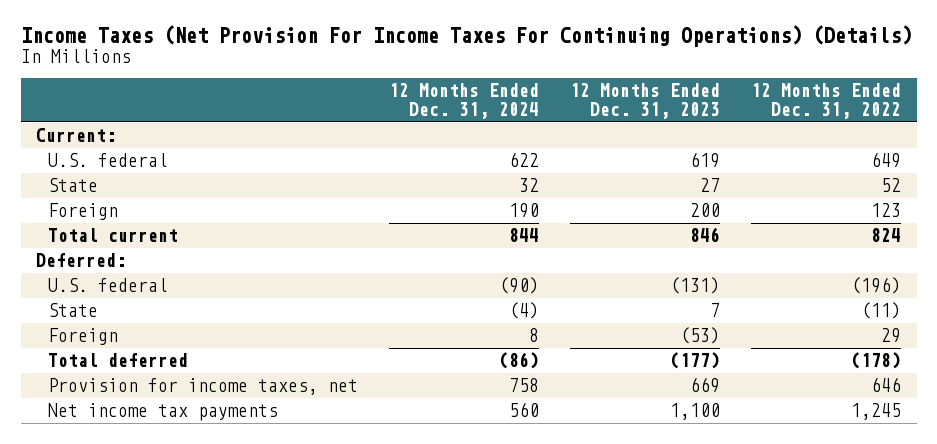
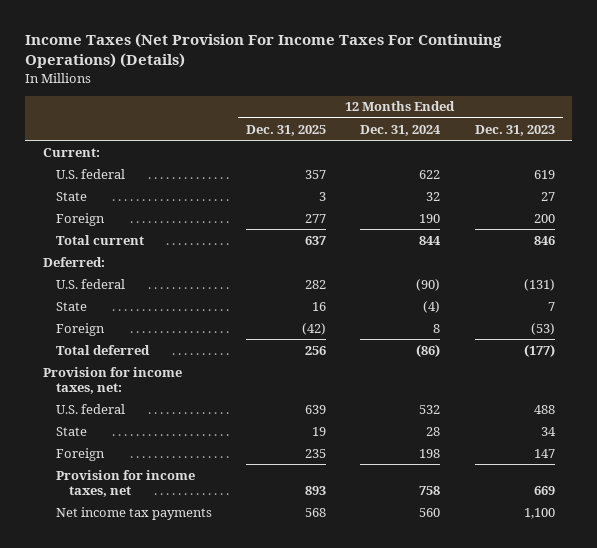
[751,83,902,119] 12 Months Ended Dec. 31, 2022 -> none
none -> [246,124,327,136] Dec. 31, 2025
none -> [42,366,182,394] Provision for income taxes, net:
none -> [55,403,125,414] U.S. federal
none -> [55,426,87,436] State
none -> [55,447,105,461] Foreign

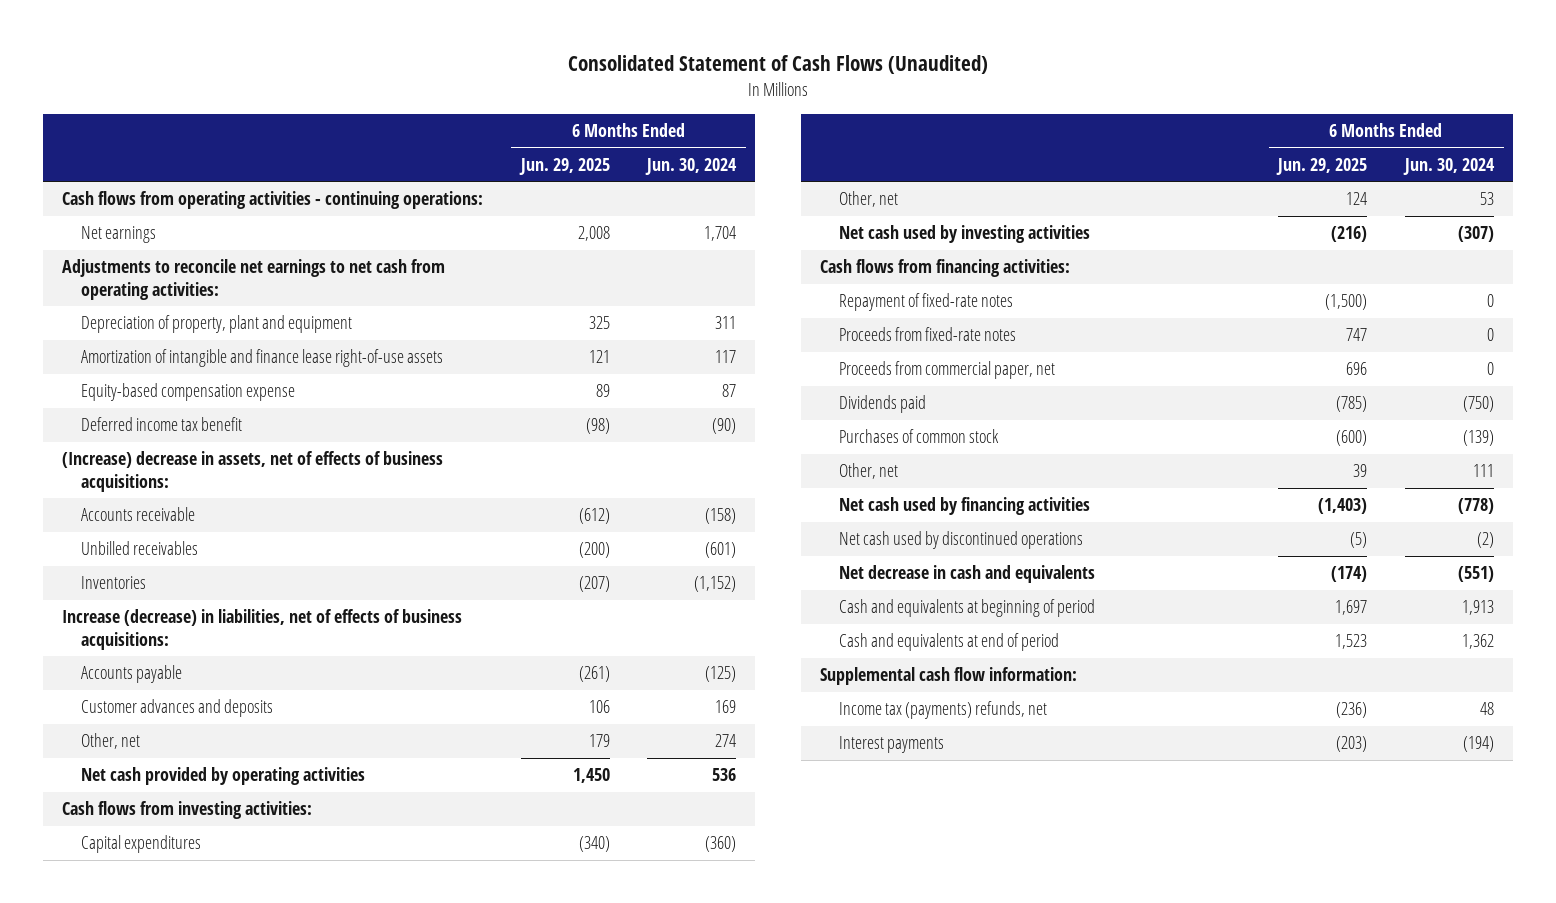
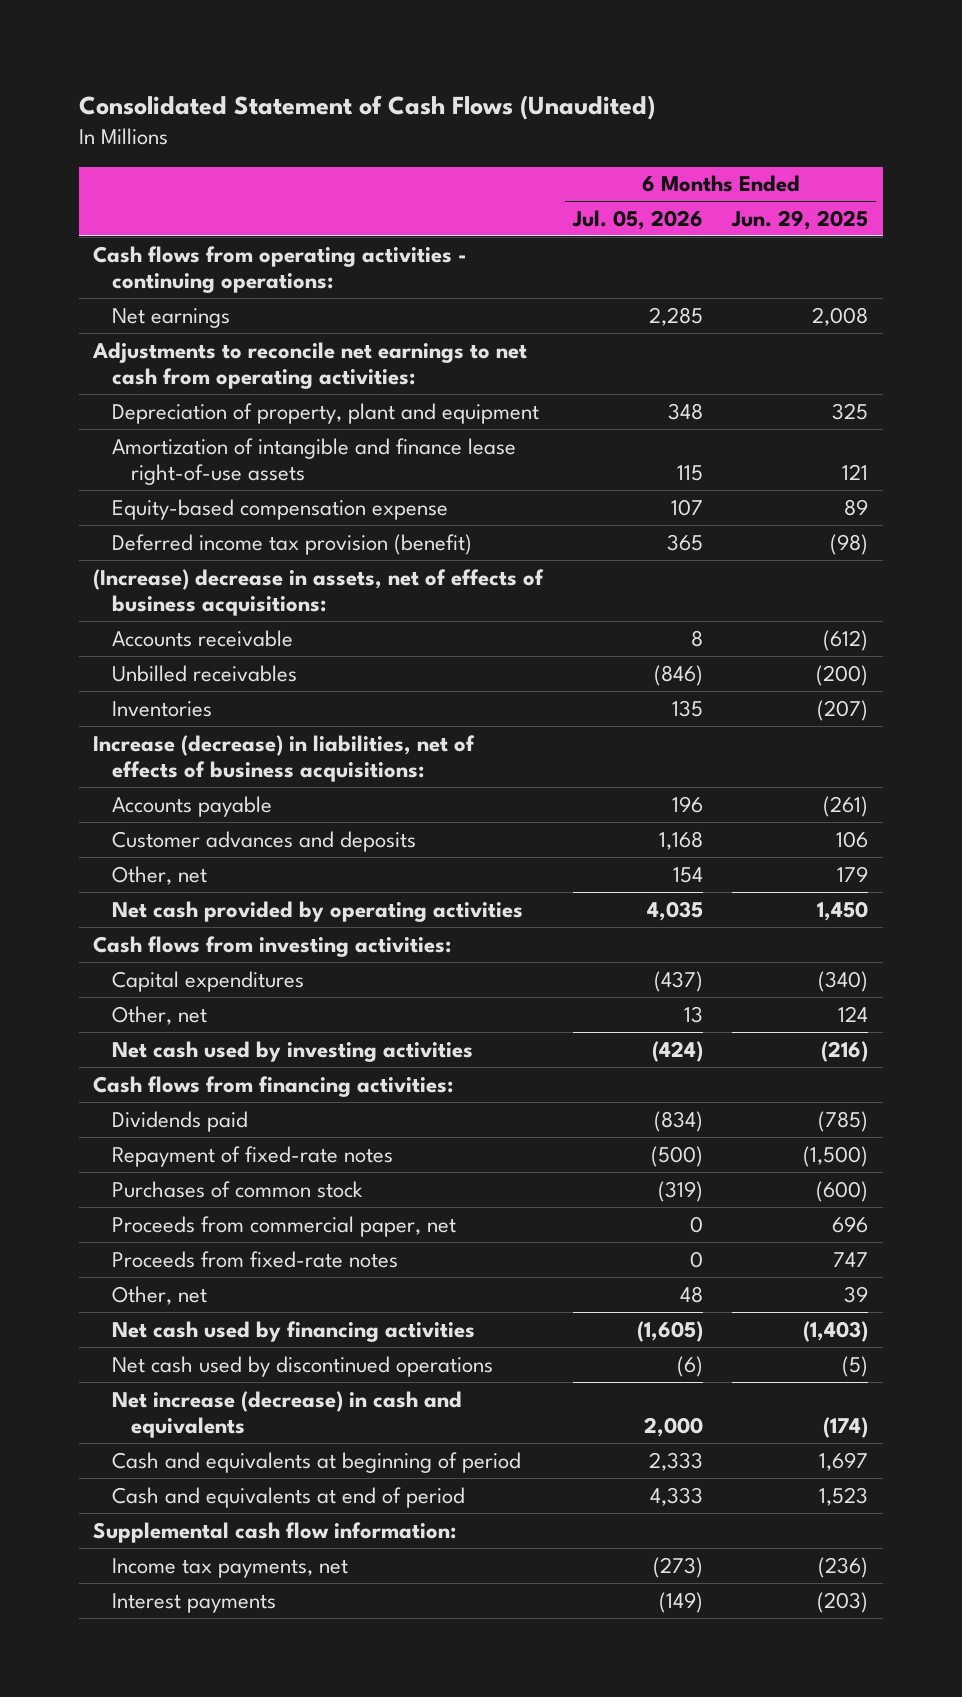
[645,157,738,175] Jun. 30, 2024 -> none
none -> [571,209,703,230] Jul. 05, 2026
[81,417,243,432] Deferred income tax benefit -> [112,533,473,555] Deferred income tax provision (benefit)
[838,293,1013,312] Repayment of fixed-rate notes -> [112,1145,394,1167] Repayment of fixed-rate notes
[838,361,1055,380] Proceeds from commercial paper, net -> [112,1215,457,1237] Proceeds from commercial paper, net
[838,327,1016,342] Proceeds from fixed-rate notes -> [112,1250,399,1268] Proceeds from fixed-rate notes
[838,565,1095,584] Net decrease in cash and equivalents -> [112,1390,463,1438] Net increase (decrease) in cash and equivalents
[838,701,1047,720] Income tax (payments) refunds, net -> [112,1557,349,1578] Income tax payments, net

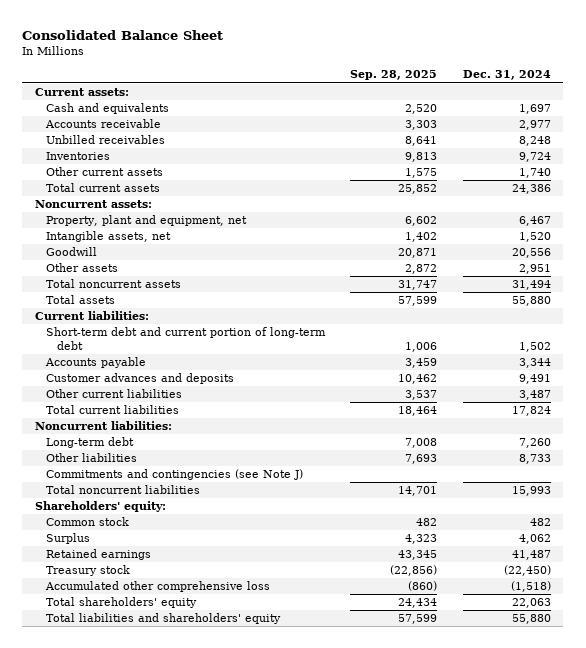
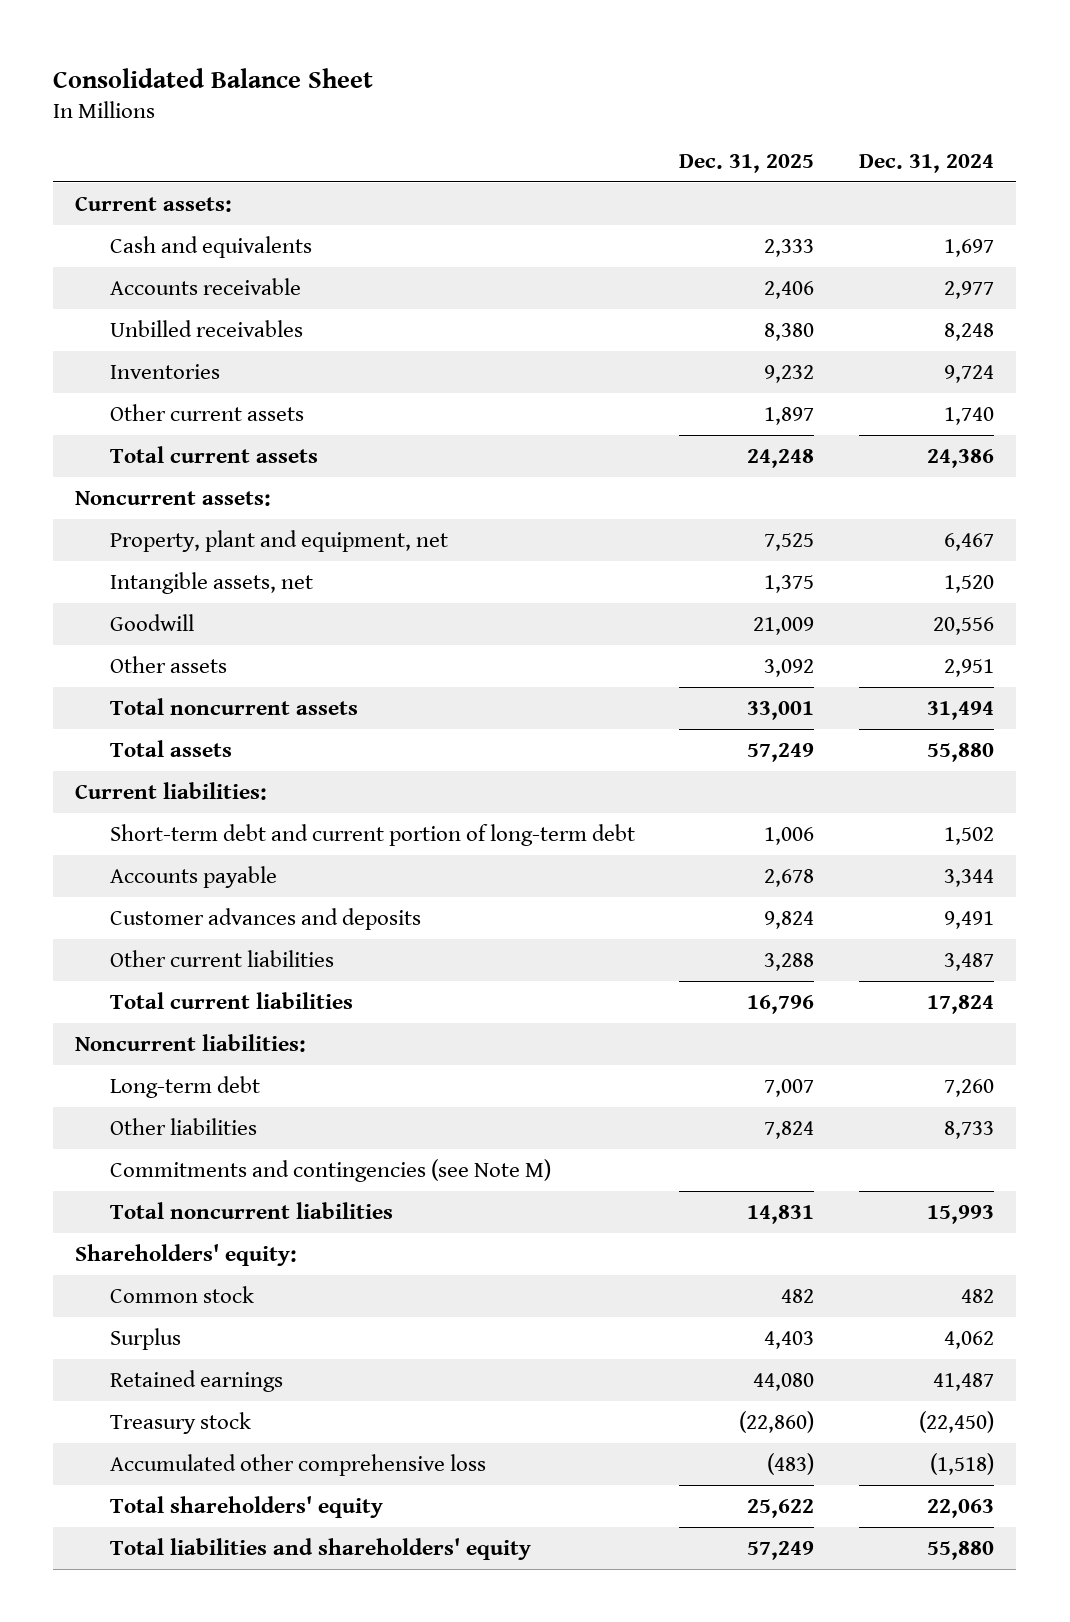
[350,70,438,81] Sep. 28, 2025 -> none
none -> [679,153,815,173] Dec. 31, 2025
[46,469,304,481] Commitments and contingencies (see Note J) -> [109,1158,551,1182] Commitments and contingencies (see Note M)

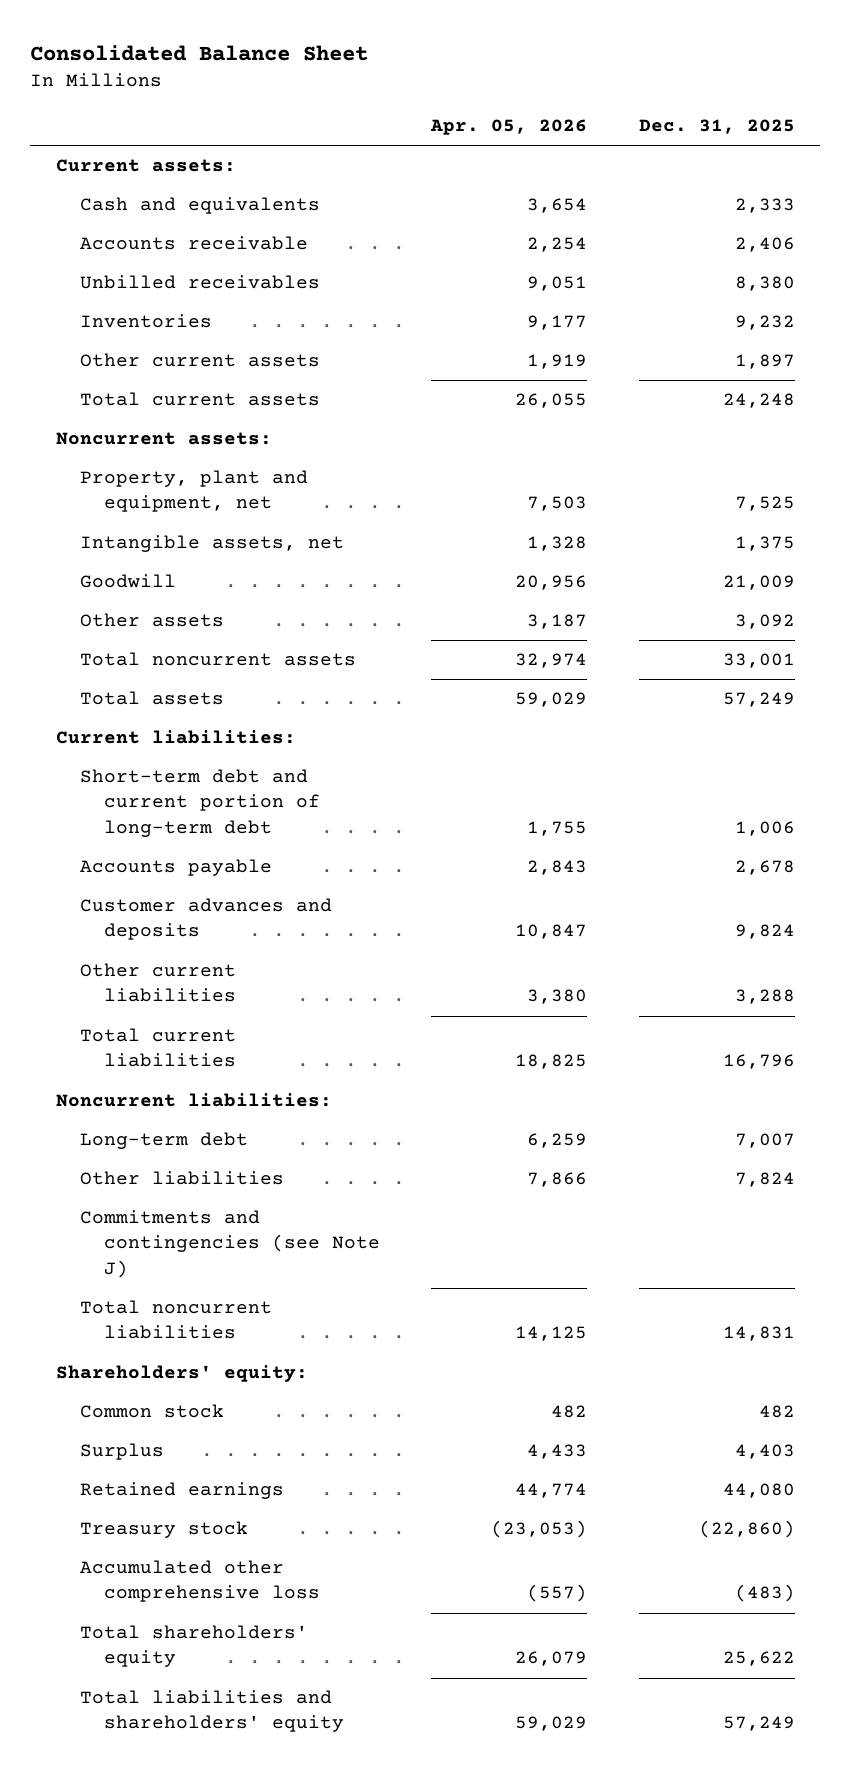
[859,153,995,173] Dec. 31, 2024 -> none
none -> [430,119,588,136] Apr. 05, 2026
[109,1158,551,1182] Commitments and contingencies (see Note M) -> [79,1210,380,1278] Commitments and contingencies (see Note J)

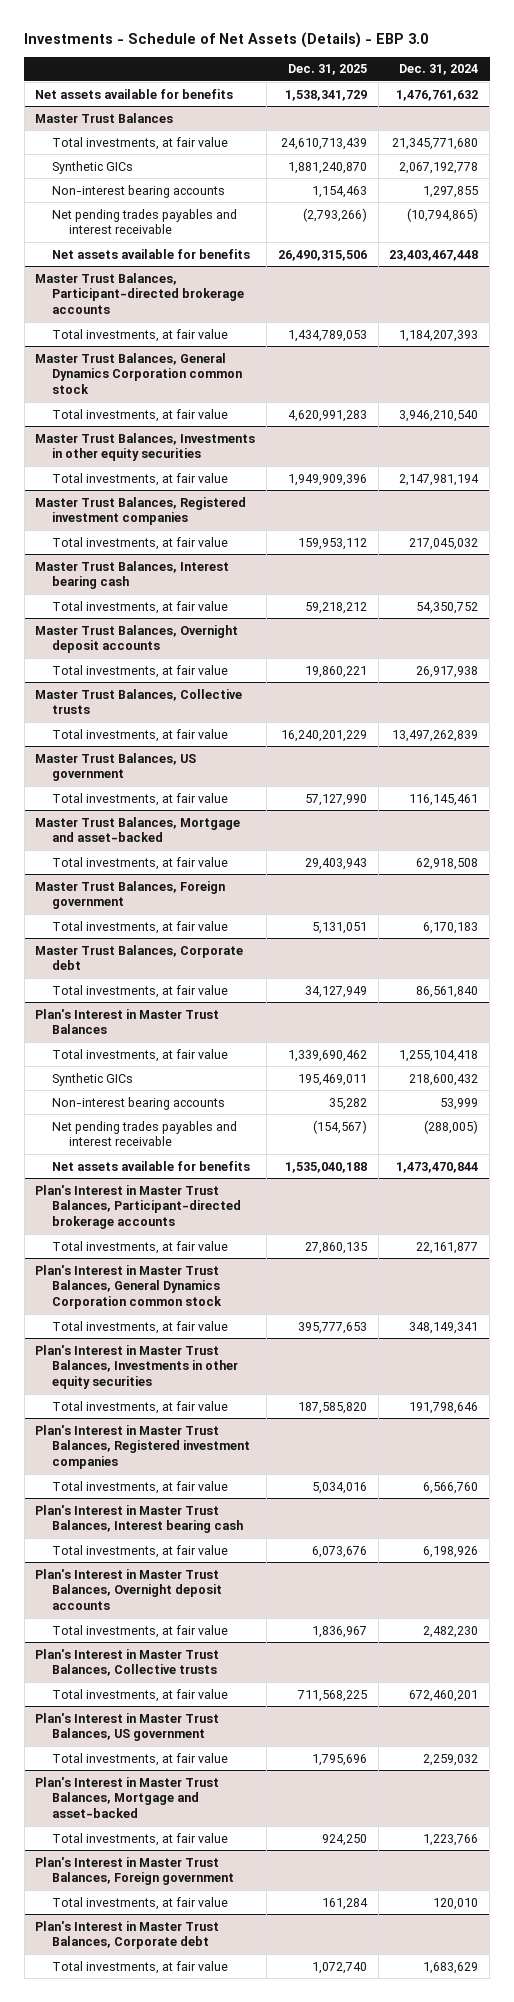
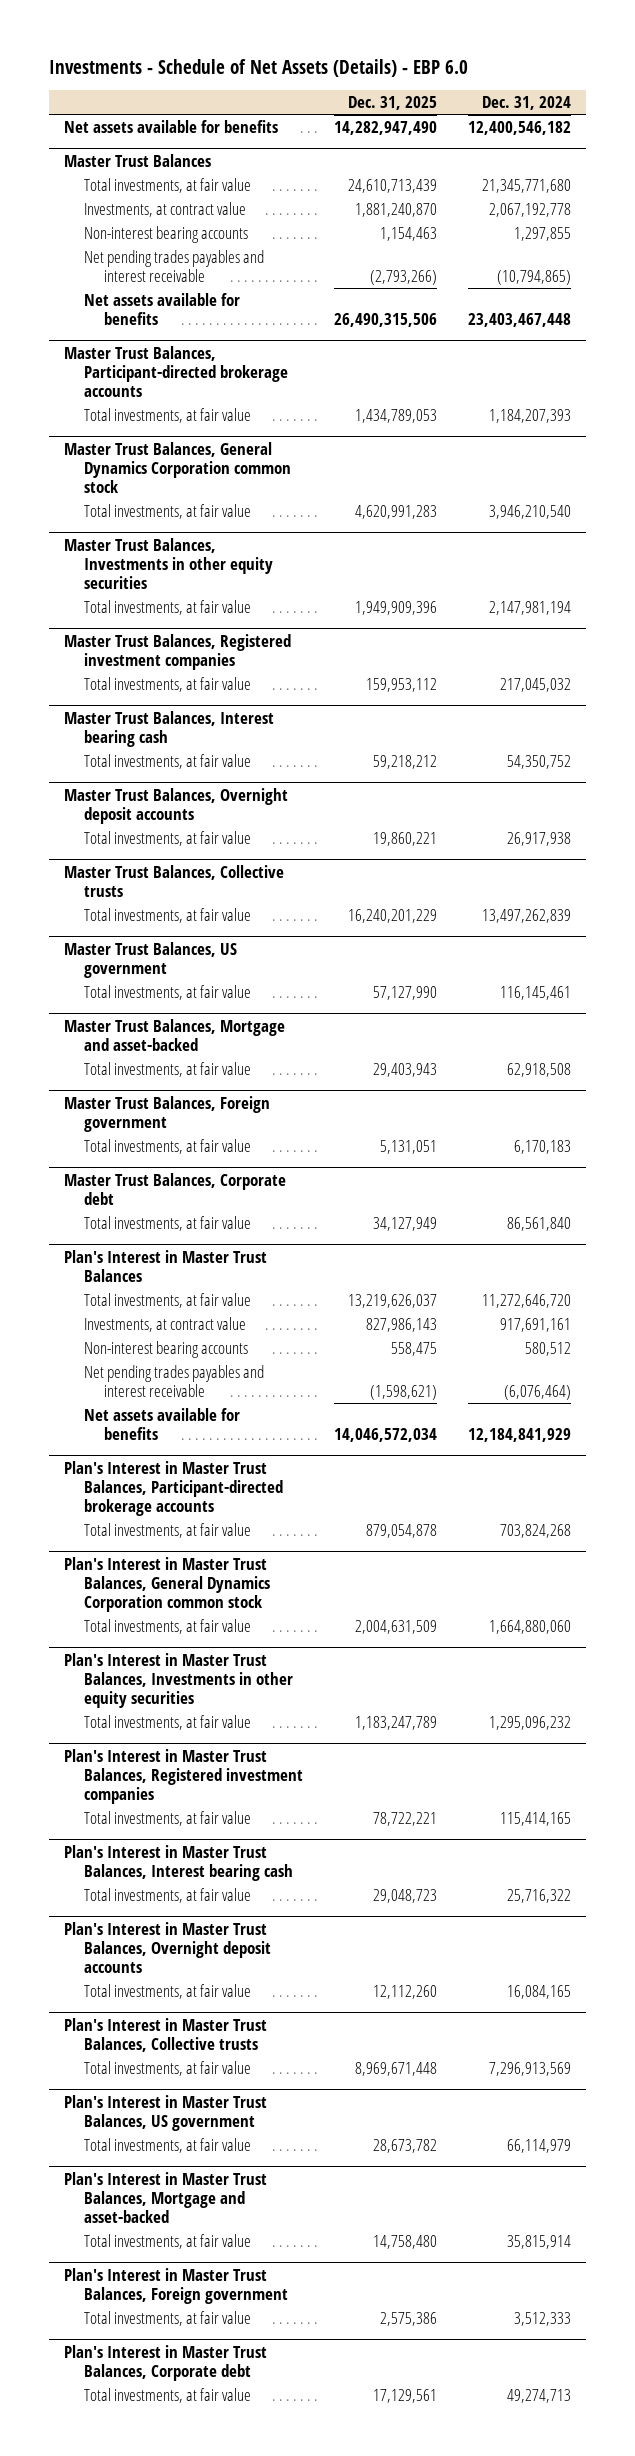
[24,31,429,48] Investments - Schedule of Net Assets (Details) - EBP 3.0 -> [48,58,468,77] Investments - Schedule of Net Assets (Details) - EBP 6.0
[284,89,367,101] 1,538,341,729 -> [333,120,437,135] 14,282,947,490
[396,89,479,101] 1,476,761,632 -> [467,120,571,135] 12,400,546,182
[51,160,133,174] Synthetic GICs -> [84,201,247,217] Investments, at contract value
[51,1072,133,1086] Synthetic GICs -> none
[287,1049,367,1062] 1,339,690,462 -> [347,1293,437,1308] 13,219,626,037
[399,1049,479,1062] 1,255,104,418 -> [481,1293,571,1308] 11,272,646,720
none -> [84,1316,247,1332] Investments, at contract value
[328,1097,367,1110] 35,282 -> [390,1341,437,1356] 558,475
[440,1097,479,1110] 53,999 -> [524,1341,571,1356] 580,512
[312,1119,367,1134] (154,567) -> [369,1385,437,1401] (1,598,621)
[424,1119,479,1134] (288,005) -> [503,1385,571,1401] (6,076,464)
[284,1161,367,1173] 1,535,040,188 -> [333,1428,437,1443] 14,046,572,034
[396,1161,479,1173] 1,473,470,844 -> [467,1428,571,1443] 12,184,841,929
[304,1241,367,1254] 27,860,135 -> [365,1523,437,1538] 879,054,878
[416,1241,479,1254] 22,161,877 -> [499,1523,571,1538] 703,824,268
[297,1321,367,1334] 395,777,653 -> [354,1619,437,1634] 2,004,631,509
[409,1321,479,1334] 348,149,341 -> [488,1619,571,1634] 1,664,880,060
[297,1401,367,1414] 187,585,820 -> [354,1715,437,1730] 1,183,247,789
[409,1401,479,1414] 191,798,646 -> [488,1715,571,1730] 1,295,096,232
[311,1481,367,1494] 5,034,016 -> [372,1811,437,1826] 78,722,221
[423,1481,479,1494] 6,566,760 -> [499,1811,571,1826] 115,414,165
[311,1545,367,1558] 6,073,676 -> [372,1888,437,1903] 29,048,723
[423,1545,479,1558] 6,198,926 -> [506,1888,571,1903] 25,716,322
[311,1625,367,1638] 1,836,967 -> [372,1984,437,1999] 12,112,260
[423,1625,479,1638] 2,482,230 -> [506,1984,571,1999] 16,084,165
[296,1689,367,1702] 711,568,225 -> [354,2061,437,2076] 8,969,671,448
[409,1689,479,1702] 672,460,201 -> [488,2061,571,2076] 7,296,913,569
[311,1753,367,1766] 1,795,696 -> [372,2138,437,2153] 28,673,782
[423,1753,479,1766] 2,259,032 -> [506,2138,571,2153] 66,114,979
[321,1833,367,1846] 924,250 -> [372,2234,437,2249] 14,758,480
[423,1833,479,1846] 1,223,766 -> [506,2234,571,2249] 35,815,914
[321,1897,368,1910] 161,284 -> [379,2311,437,2326] 2,575,386
[433,1897,479,1910] 120,010 -> [513,2311,571,2326] 3,512,333
[311,1961,367,1974] 1,072,740 -> [372,2388,437,2403] 17,129,561
[423,1961,479,1974] 1,683,629 -> [506,2388,571,2403] 49,274,713

